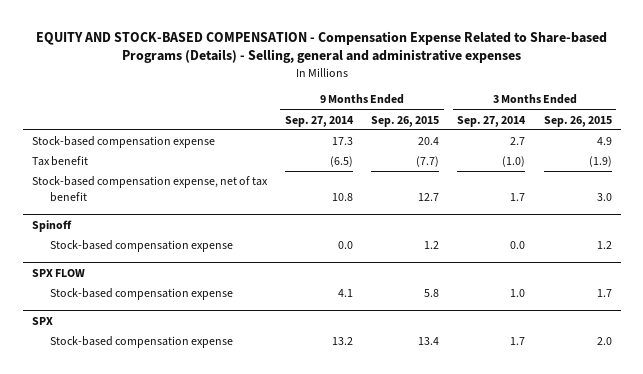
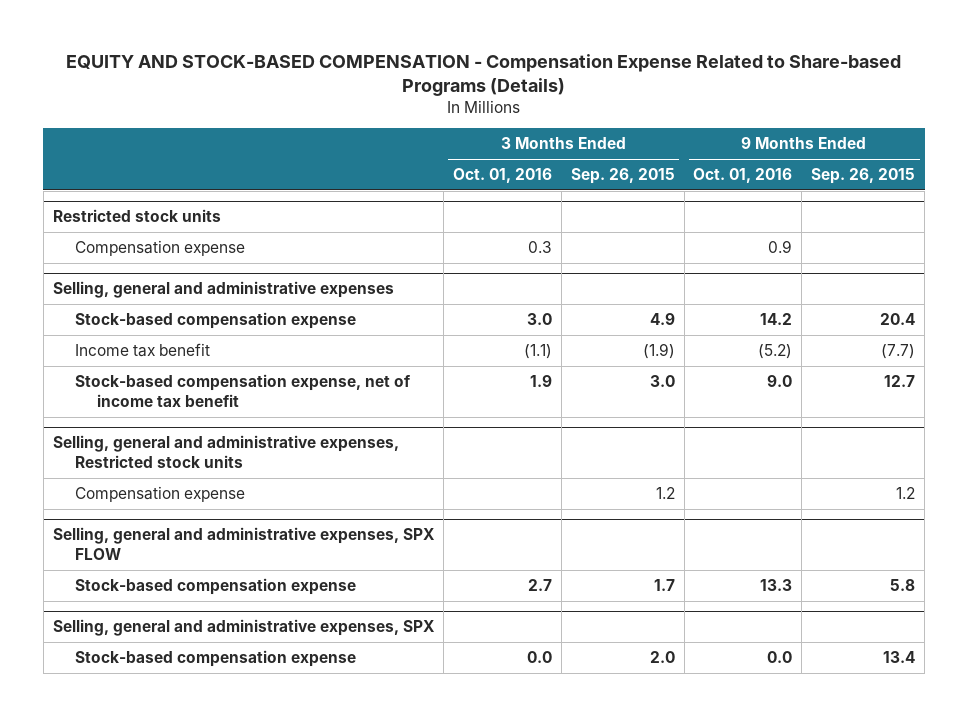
[35,30,607,64] EQUITY AND STOCK-BASED COMPENSATION - Compensation Expense Related to Share-based Programs (Details) - Selling, general and administrative expenses -> [66,53,902,96] EQUITY AND STOCK-BASED COMPENSATION - Compensation Expense Related to Share-based Programs (Details)
[284,115,354,127] Sep. 27, 2014 -> none
[457,115,527,127] Sep. 27, 2014 -> none
none -> [452,168,552,184] Oct. 01, 2016
none -> [693,168,793,184] Oct. 01, 2016
none -> [52,209,221,223] Restricted stock units
none -> [75,240,246,257] Compensation expense
none -> [52,281,394,299] Selling, general and administrative expenses
[31,220,72,233] Spinoff -> none
[31,269,85,278] SPX FLOW -> none
[31,156,88,167] Tax benefit -> [75,343,211,358] Income tax benefit
[31,176,268,203] Stock-based compensation expense, net of tax benefit -> [75,374,412,408] Stock-based compensation expense, net of income tax benefit
none -> [52,435,399,469] Selling, general and administrative expenses, Restricted stock units
[50,240,234,253] Stock-based compensation expense -> [75,486,246,503] Compensation expense
none -> [52,527,435,561] Selling, general and administrative expenses, SPX FLOW
[31,317,53,326] SPX -> none
none -> [52,619,435,637] Selling, general and administrative expenses, SPX

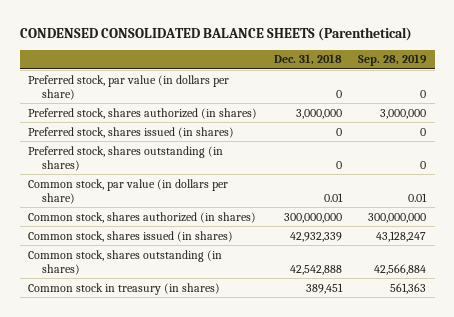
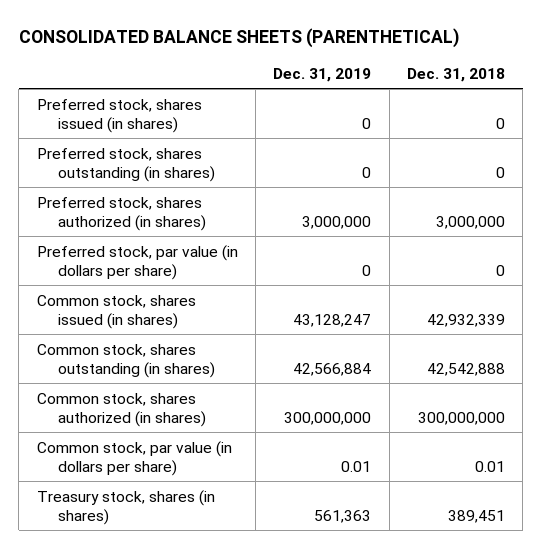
[19,26,412,41] CONDENSED CONSOLIDATED BALANCE SHEETS (Parenthetical) -> [18,27,459,48] CONSOLIDATED BALANCE SHEETS (PARENTHETICAL)
[358,54,428,67] Sep. 28, 2019 -> none
none -> [273,67,372,82] Dec. 31, 2019
[27,107,257,119] Preferred stock, shares authorized (in shares) -> [36,196,206,231] Preferred stock, shares authorized (in shares)
[27,74,229,100] Preferred stock, par value (in dollars per share) -> [36,244,238,280] Preferred stock, par value (in dollars per share)
[27,211,256,223] Common stock, shares authorized (in shares) -> [36,392,206,427] Common stock, shares authorized (in shares)
[27,178,228,204] Common stock, par value (in dollars per share) -> [36,440,232,476] Common stock, par value (in dollars per share)
[27,282,220,295] Common stock in treasury (in shares) -> [36,489,215,525] Treasury stock, shares (in shares)

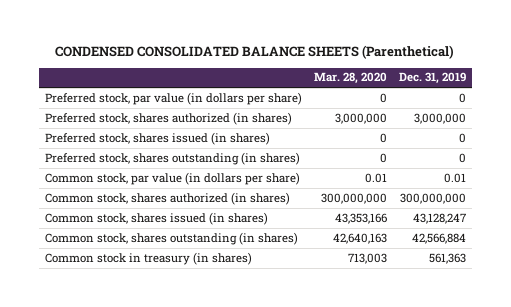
[18,27,459,48] CONSOLIDATED BALANCE SHEETS (PARENTHETICAL) -> [55,45,455,60] CONDENSED CONSOLIDATED BALANCE SHEETS (Parenthetical)
[407,67,506,82] Dec. 31, 2018 -> none
none -> [313,72,387,85] Mar. 28, 2020
[36,244,238,280] Preferred stock, par value (in dollars per share) -> [44,91,302,105] Preferred stock, par value (in dollars per share)
[36,196,206,231] Preferred stock, shares authorized (in shares) -> [44,111,292,125] Preferred stock, shares authorized (in shares)
[36,440,232,476] Common stock, par value (in dollars per share) -> [44,171,300,185] Common stock, par value (in dollars per share)
[36,392,206,427] Common stock, shares authorized (in shares) -> [44,191,290,205] Common stock, shares authorized (in shares)
[36,489,215,525] Treasury stock, shares (in shares) -> [44,251,252,265] Common stock in treasury (in shares)

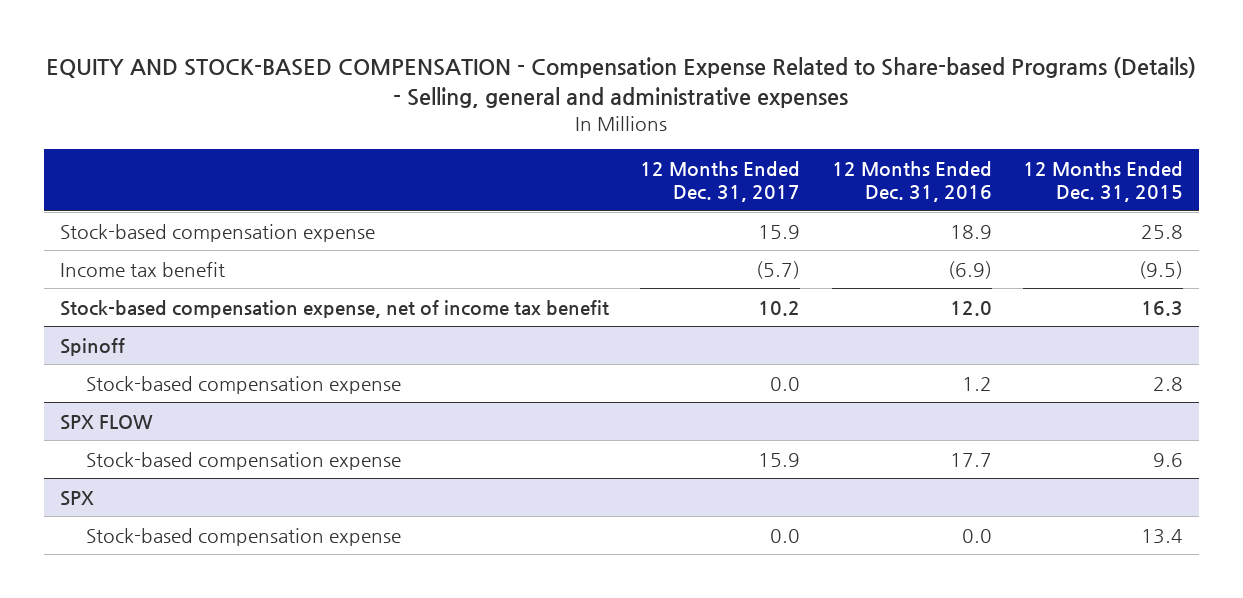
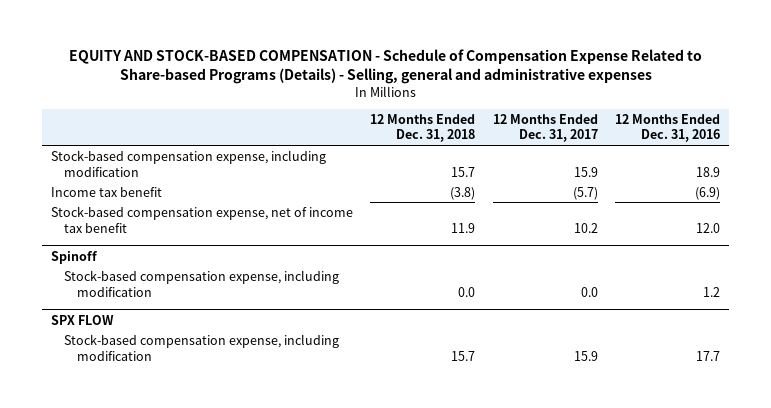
[46,56,1197,108] EQUITY AND STOCK-BASED COMPENSATION - Compensation Expense Related to Share-based Programs (Details) - Selling, general and administrative expenses -> [68,49,702,85] EQUITY AND STOCK-BASED COMPENSATION - Schedule of Compensation Expense Related to Share-based Programs (Details) - Selling, general and administrative expenses
[1023,160,1184,203] 12 Months Ended Dec. 31, 2015 -> none
none -> [370,113,476,143] 12 Months Ended Dec. 31, 2018
[59,223,375,242] Stock-based compensation expense -> [50,149,326,177] Stock-based compensation expense, including modification
[86,375,402,394] Stock-based compensation expense -> [63,269,339,297] Stock-based compensation expense, including modification
[59,490,94,506] SPX -> none
[86,527,402,546] Stock-based compensation expense -> none
[86,451,402,470] Stock-based compensation expense -> [63,333,339,361] Stock-based compensation expense, including modification

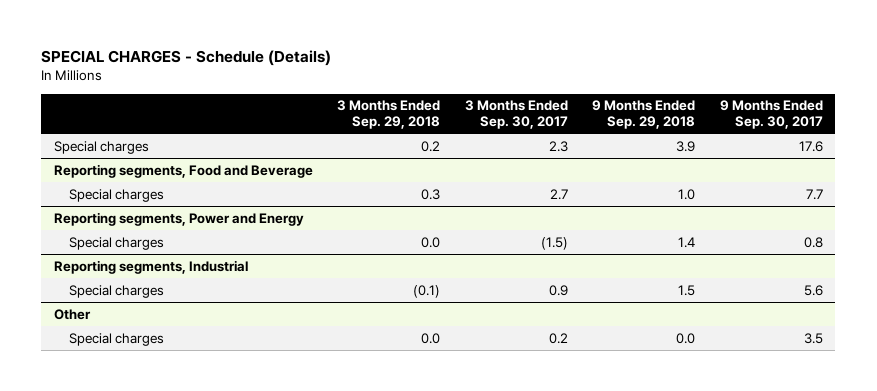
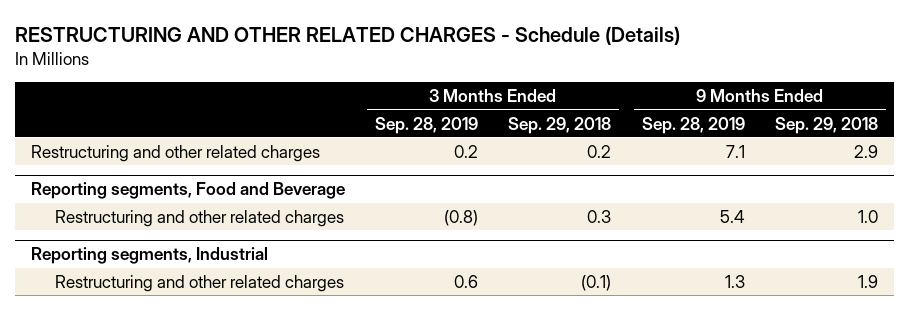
[41,50,332,67] SPECIAL CHARGES - Schedule (Details) -> [15,25,681,45] RESTRUCTURING AND OTHER RELATED CHARGES - Schedule (Details)
[464,100,568,130] 3 Months Ended Sep. 30, 2017 -> none
[719,100,823,130] 9 Months Ended Sep. 30, 2017 -> none
none -> [374,116,478,134] Sep. 28, 2019
none -> [641,116,745,134] Sep. 28, 2019
[53,140,149,154] Special charges -> none
none -> [30,144,320,162] Restructuring and other related charges
[53,211,304,226] Reporting segments, Power and Energy -> none
[68,236,164,250] Special charges -> none
[68,188,164,202] Special charges -> [54,209,344,227] Restructuring and other related charges
[68,284,164,298] Special charges -> none
[53,308,91,320] Other -> none
[68,332,164,346] Special charges -> none
none -> [54,274,344,292] Restructuring and other related charges

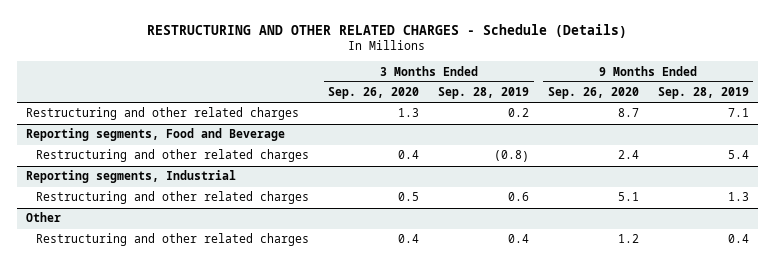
[508,116,612,134] Sep. 29, 2018 -> none
[775,116,879,134] Sep. 29, 2018 -> none
none -> [328,87,420,100] Sep. 26, 2020
none -> [547,87,639,100] Sep. 26, 2020
none -> [26,212,62,223] Other
none -> [36,233,310,247] Restructuring and other related charges

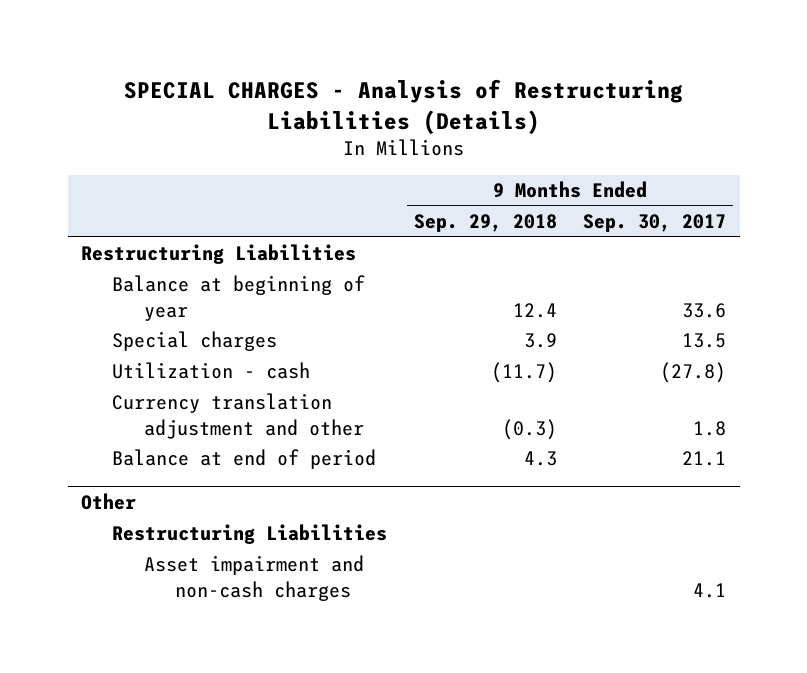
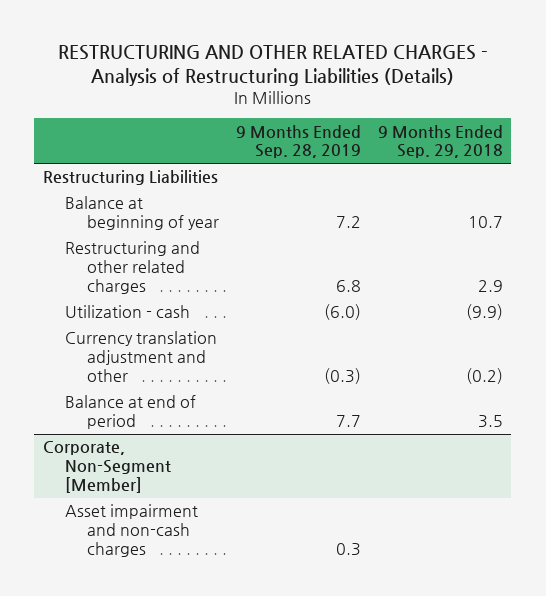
[123,79,683,135] SPECIAL CHARGES - Analysis of Restructuring Liabilities (Details) -> [57,45,488,87] RESTRUCTURING AND OTHER RELATED CHARGES - Analysis of Restructuring Liabilities (Details)
[583,214,727,233] Sep. 30, 2017 -> none
none -> [235,124,361,159] 9 Months Ended Sep. 28, 2019
[112,331,278,352] Special charges -> none
[112,524,388,545] Restructuring Liabilities -> none
[512,302,557,318] 12.4 -> [467,216,503,229] 10.7
none -> [64,241,200,294] Restructuring and other related charges
[490,362,557,384] (11.7) -> [465,304,503,321] (9.9)
[501,418,557,440] (0.3) -> [465,367,503,384] (0.2)
[523,451,557,467] 4.3 -> [477,415,503,429] 3.5
[80,493,136,511] Other -> [42,441,171,493] Corporate, Non-Segment [Member]

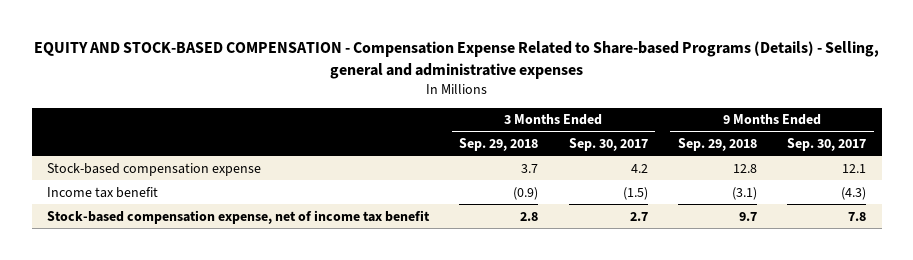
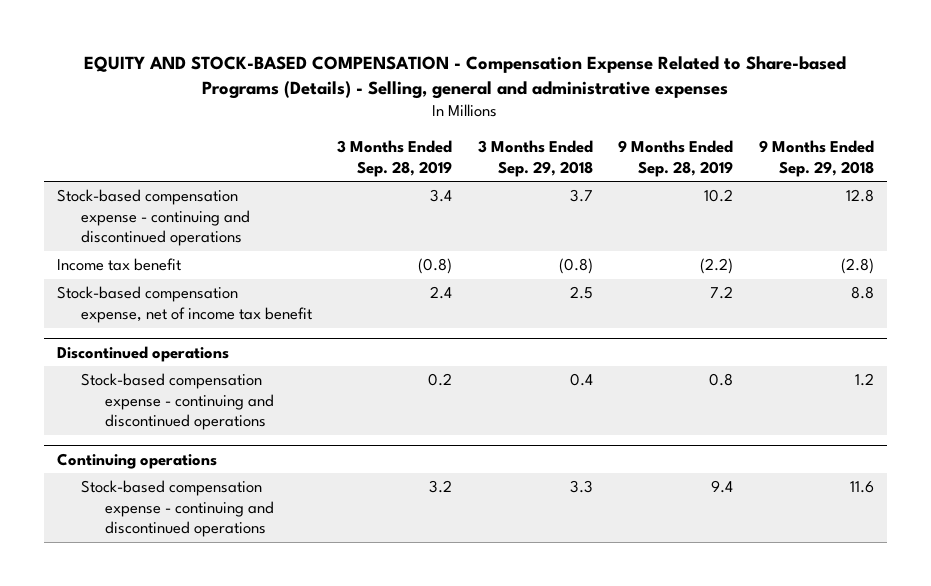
[568,138,648,152] Sep. 30, 2017 -> none
[787,138,867,152] Sep. 30, 2017 -> none
none -> [337,140,453,177] 3 Months Ended Sep. 28, 2019
none -> [618,140,734,177] 9 Months Ended Sep. 28, 2019
[46,162,261,176] Stock-based compensation expense -> [56,189,250,247] Stock-based compensation expense - continuing and discontinued operations
[513,186,539,200] (0.9) -> [558,258,593,275] (0.8)
[732,186,758,200] (3.1) -> [840,258,874,275] (2.8)
[520,211,539,221] 2.8 -> [569,286,593,300] 2.5
[739,211,758,221] 9.7 -> [850,286,874,300] 8.8
none -> [56,345,229,362] Discontinued operations
none -> [80,373,274,431] Stock-based compensation expense - continuing and discontinued operations
none -> [56,452,217,469] Continuing operations
none -> [80,480,274,538] Stock-based compensation expense - continuing and discontinued operations

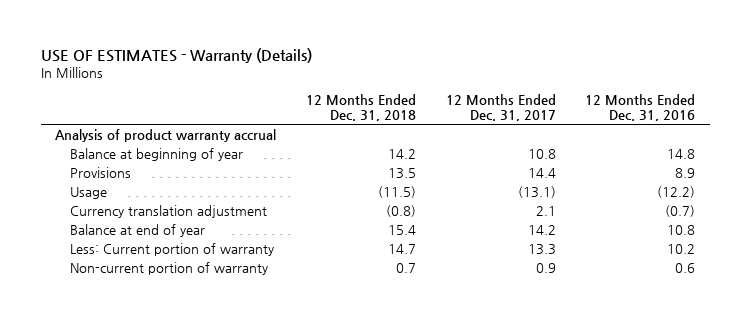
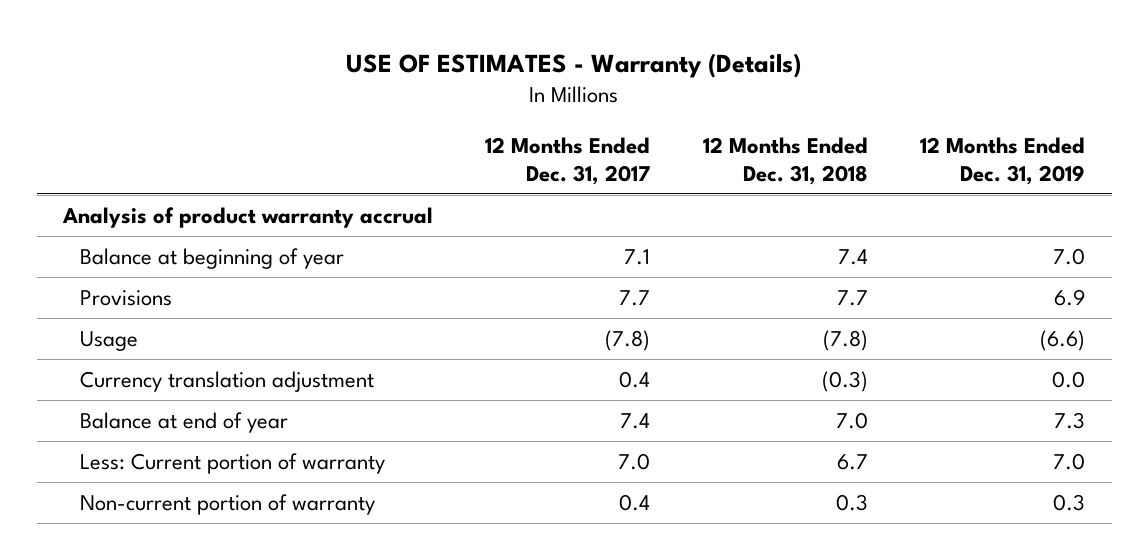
[585,94,696,121] 12 Months Ended Dec. 31, 2016 -> none
none -> [920,136,1086,185] 12 Months Ended Dec. 31, 2019
[387,149,416,160] 14.2 -> [837,249,868,266] 7.4
[527,149,556,160] 10.8 -> [624,249,651,266] 7.1
[387,168,416,180] 13.5 -> [836,290,868,307] 7.7
[527,168,556,179] 14.4 -> [619,290,651,307] 7.7
[377,186,416,199] (11.5) -> [822,330,868,352] (7.8)
[517,186,556,199] (13.1) -> [605,330,651,352] (7.8)
[385,205,416,218] (0.8) -> [821,371,868,393] (0.3)
[535,206,556,217] 2.1 -> [619,371,651,389] 0.4
[387,225,416,236] 15.4 -> [835,412,868,430] 7.0
[527,225,556,236] 14.2 -> [620,413,651,430] 7.4
[387,244,416,255] 14.7 -> [836,454,868,471] 6.7
[527,244,556,256] 13.3 -> [618,453,651,471] 7.0
[395,263,416,274] 0.7 -> [835,494,868,512] 0.3
[535,263,556,274] 0.9 -> [619,494,651,512] 0.4

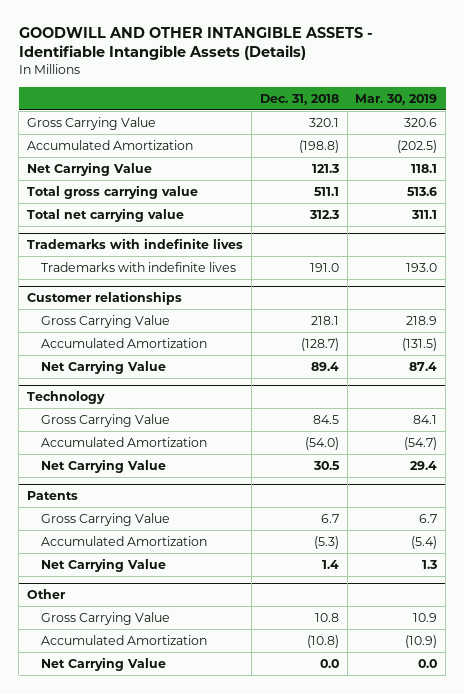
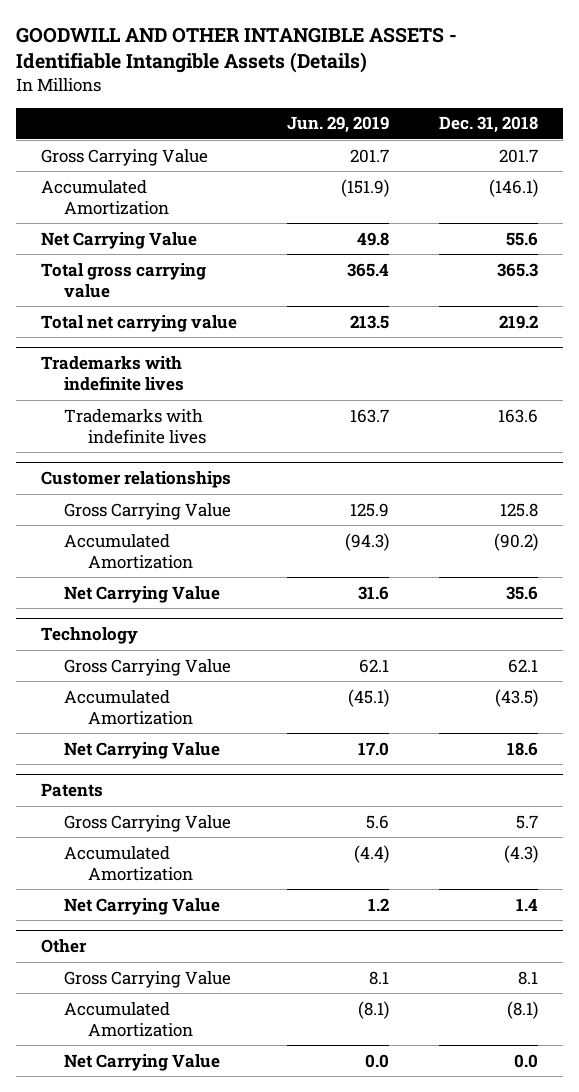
[355,93,438,105] Mar. 30, 2019 -> none
none -> [287,116,390,134] Jun. 29, 2019
[308,117,339,127] 320.1 -> [499,148,539,163] 201.7
[298,139,339,153] (198.8) -> [489,178,539,197] (146.1)
[311,163,339,173] 121.3 -> [506,231,539,246] 55.6
[313,186,339,196] 511.1 -> [497,262,539,277] 365.3
[308,209,339,219] 312.3 -> [499,314,539,329] 219.2
[309,262,339,272] 191.0 -> [498,408,539,423] 163.6
[310,315,339,325] 218.1 -> [500,502,539,517] 125.8
[300,337,339,351] (128.7) -> [494,532,539,551] (90.2)
[310,361,339,371] 89.4 -> [506,585,539,600] 35.6
[312,414,339,424] 84.5 -> [508,658,539,673] 62.1
[304,436,339,450] (54.0) -> [495,688,539,707] (43.5)
[312,460,340,470] 30.5 -> [507,741,539,756] 18.6
[320,513,339,523] 6.7 -> [516,814,539,829] 5.7
[313,535,339,549] (5.3) -> [504,844,539,863] (4.3)
[314,612,339,622] 10.8 -> [518,970,539,985] 8.1
[306,634,339,648] (10.8) -> [507,1000,539,1019] (8.1)

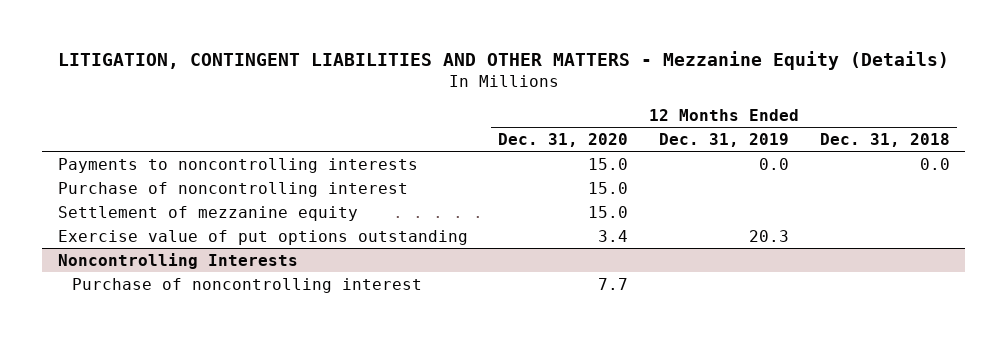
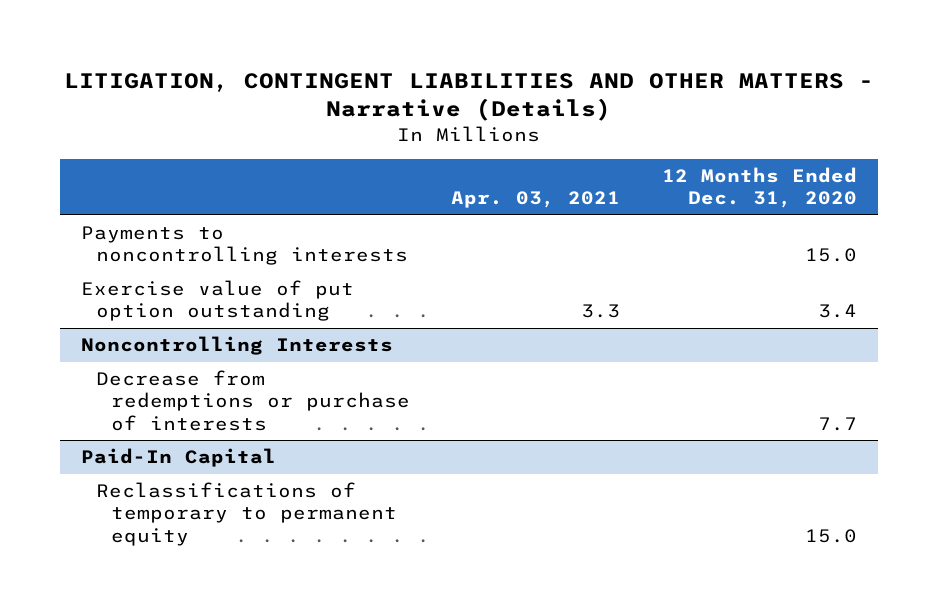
[57,51,949,71] LITIGATION, CONTINGENT LIABILITIES AND OTHER MATTERS - Mezzanine Equity (Details) -> [63,73,874,122] LITIGATION, CONTINGENT LIABILITIES AND OTHER MATTERS - Narrative (Details)
[658,132,789,147] Dec. 31, 2019 -> none
[819,132,950,147] Dec. 31, 2018 -> none
none -> [451,191,621,209] Apr. 03, 2021
[57,181,408,197] Purchase of noncontrolling interest -> none
[57,205,358,221] Settlement of mezzanine equity -> none
[57,229,468,245] Exercise value of put options outstanding -> [80,280,354,322] Exercise value of put option outstanding
[72,277,423,293] Purchase of noncontrolling interest -> [95,370,410,431] Decrease from redemptions or purchase of interests
none -> [80,448,276,468] Paid-In Capital
none -> [95,482,397,546] Reclassifications of temporary to permanent equity

